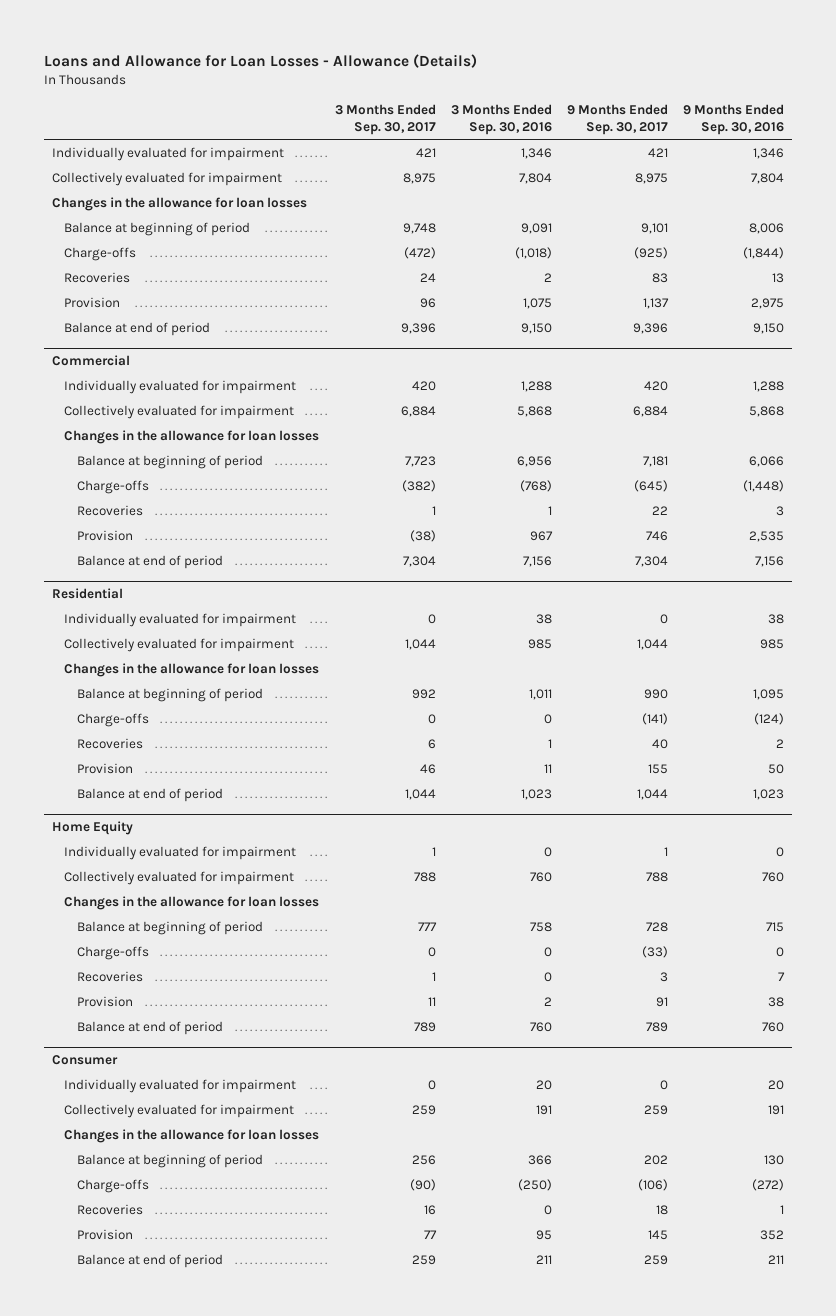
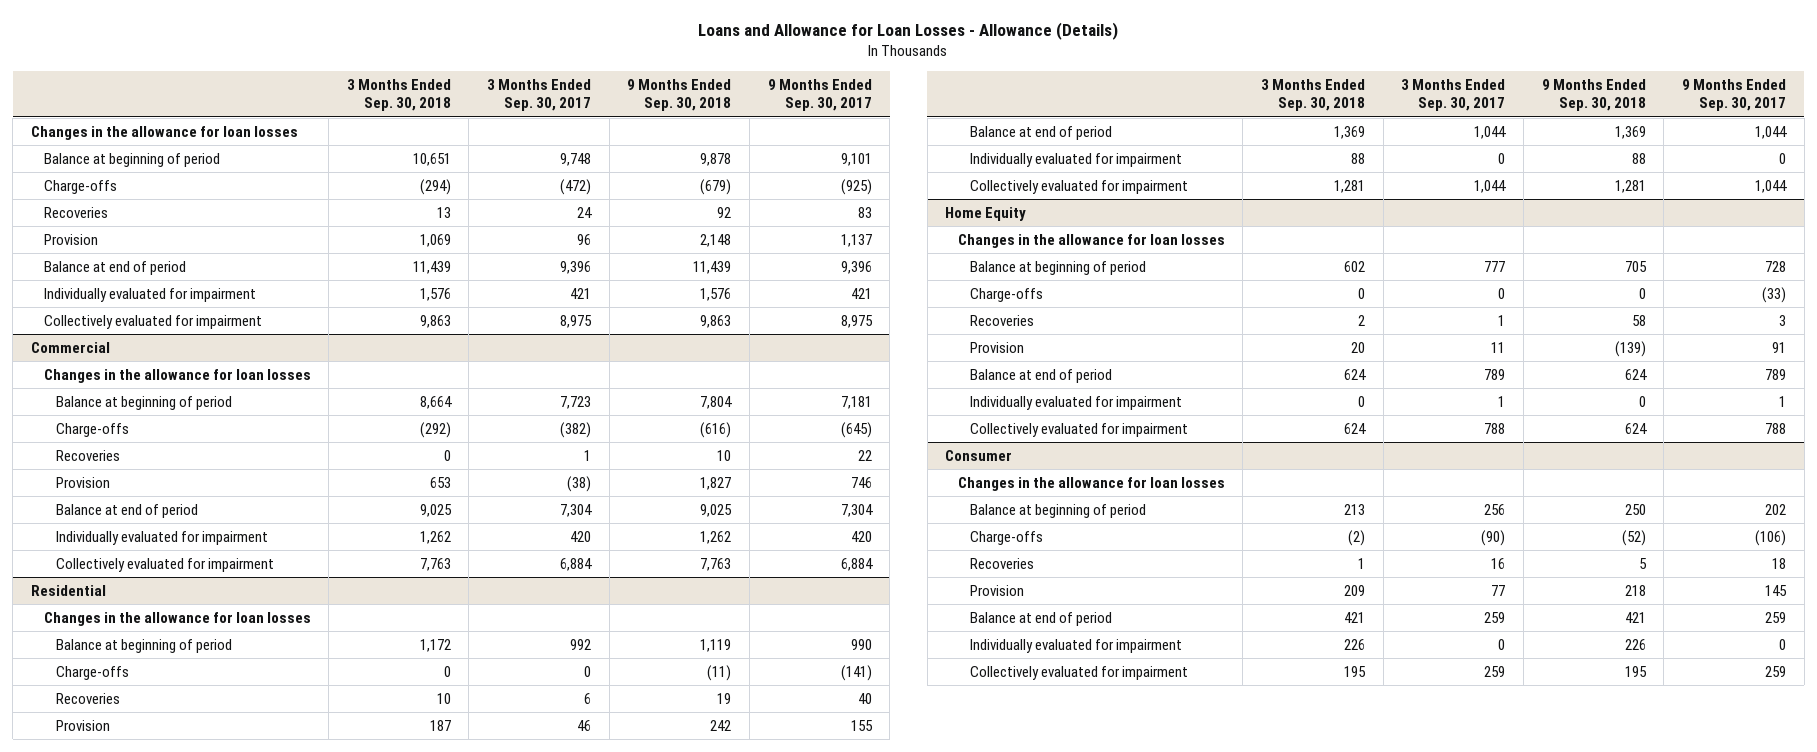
[450,104,552,136] 3 Months Ended Sep. 30, 2016 -> none
[682,104,784,136] 9 Months Ended Sep. 30, 2016 -> none
none -> [346,78,451,112] 3 Months Ended Sep. 30, 2018
none -> [627,78,732,112] 9 Months Ended Sep. 30, 2018
[51,146,284,161] Individually evaluated for impairment -> [43,287,256,302] Individually evaluated for impairment
[51,171,282,186] Collectively evaluated for impairment -> [43,314,262,329] Collectively evaluated for impairment
[64,379,297,394] Individually evaluated for impairment -> [56,530,269,545] Individually evaluated for impairment
[64,404,295,419] Collectively evaluated for impairment -> [56,557,275,572] Collectively evaluated for impairment
[64,612,297,627] Individually evaluated for impairment -> [970,152,1183,167] Individually evaluated for impairment
[64,637,295,652] Collectively evaluated for impairment -> [970,179,1189,194] Collectively evaluated for impairment
[64,845,297,860] Individually evaluated for impairment -> [970,395,1183,410] Individually evaluated for impairment
[64,870,295,885] Collectively evaluated for impairment -> [970,422,1189,437] Collectively evaluated for impairment
[64,1078,297,1093] Individually evaluated for impairment -> [970,638,1183,653] Individually evaluated for impairment
[64,1103,295,1118] Collectively evaluated for impairment -> [970,665,1189,680] Collectively evaluated for impairment

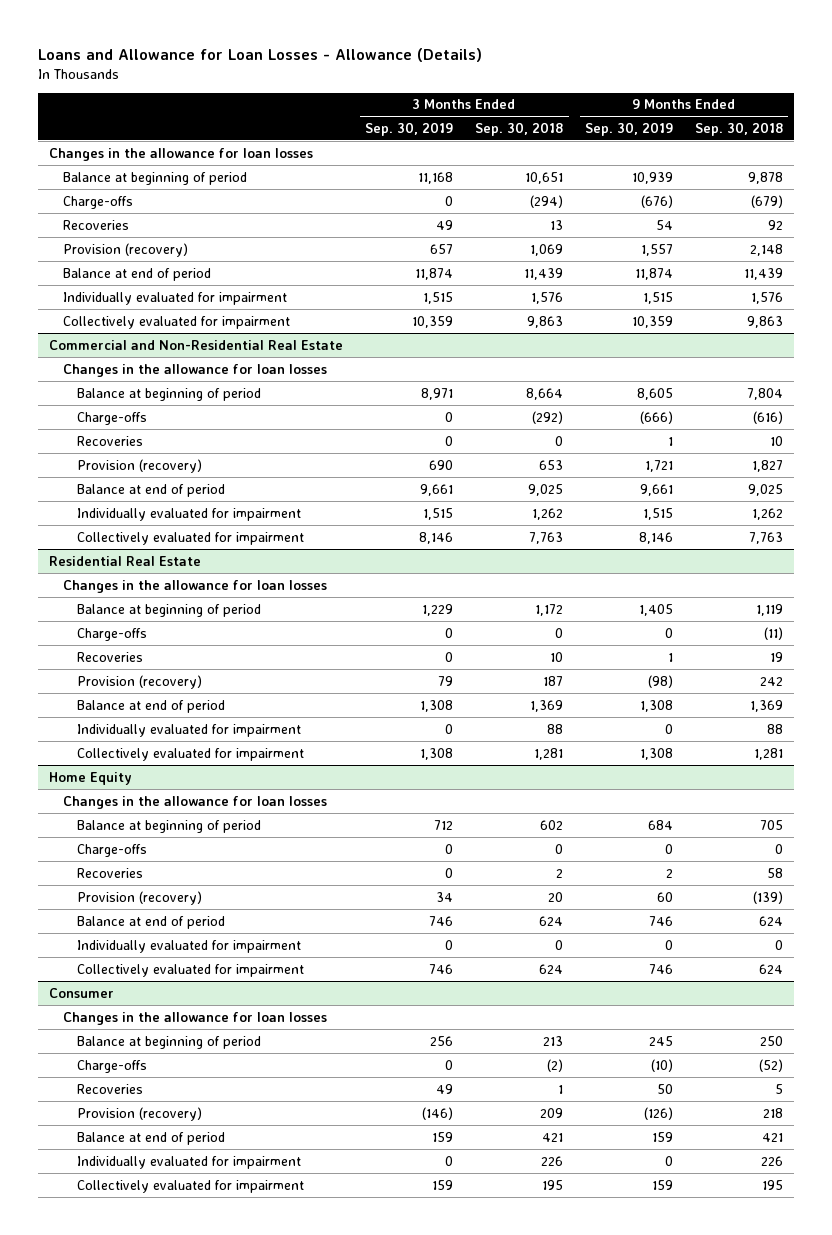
[487,78,592,112] 3 Months Ended Sep. 30, 2017 -> none
[767,78,872,112] 9 Months Ended Sep. 30, 2017 -> none
none -> [365,121,454,136] Sep. 30, 2019
none -> [585,121,674,136] Sep. 30, 2019
[43,233,98,245] Provision -> [62,242,188,257] Provision (recovery)
[30,341,110,353] Commercial -> [49,339,344,350] Commercial and Non-Residential Real Estate
[56,476,111,488] Provision -> [76,458,202,473] Provision (recovery)
[30,584,106,596] Residential -> [49,555,202,566] Residential Real Estate
[56,719,111,731] Provision -> [76,674,202,689] Provision (recovery)
[970,341,1025,353] Provision -> [76,890,202,905] Provision (recovery)
[970,584,1025,596] Provision -> [76,1106,202,1121] Provision (recovery)

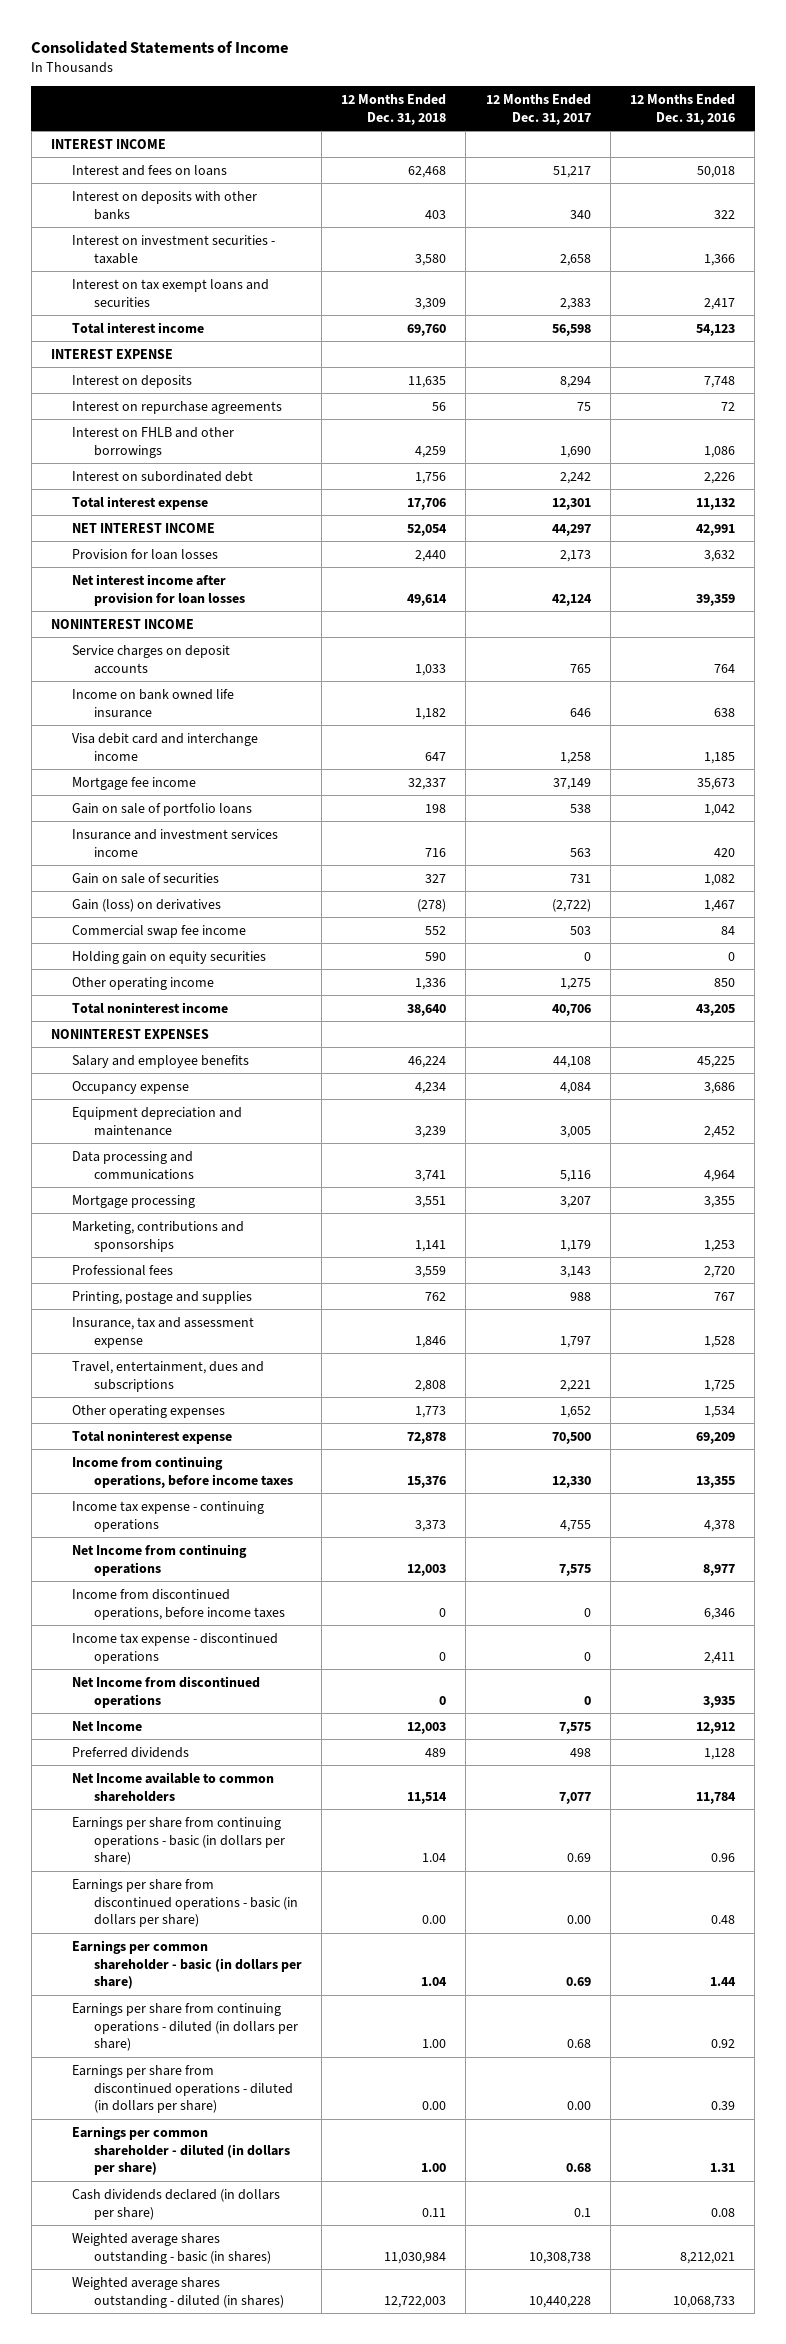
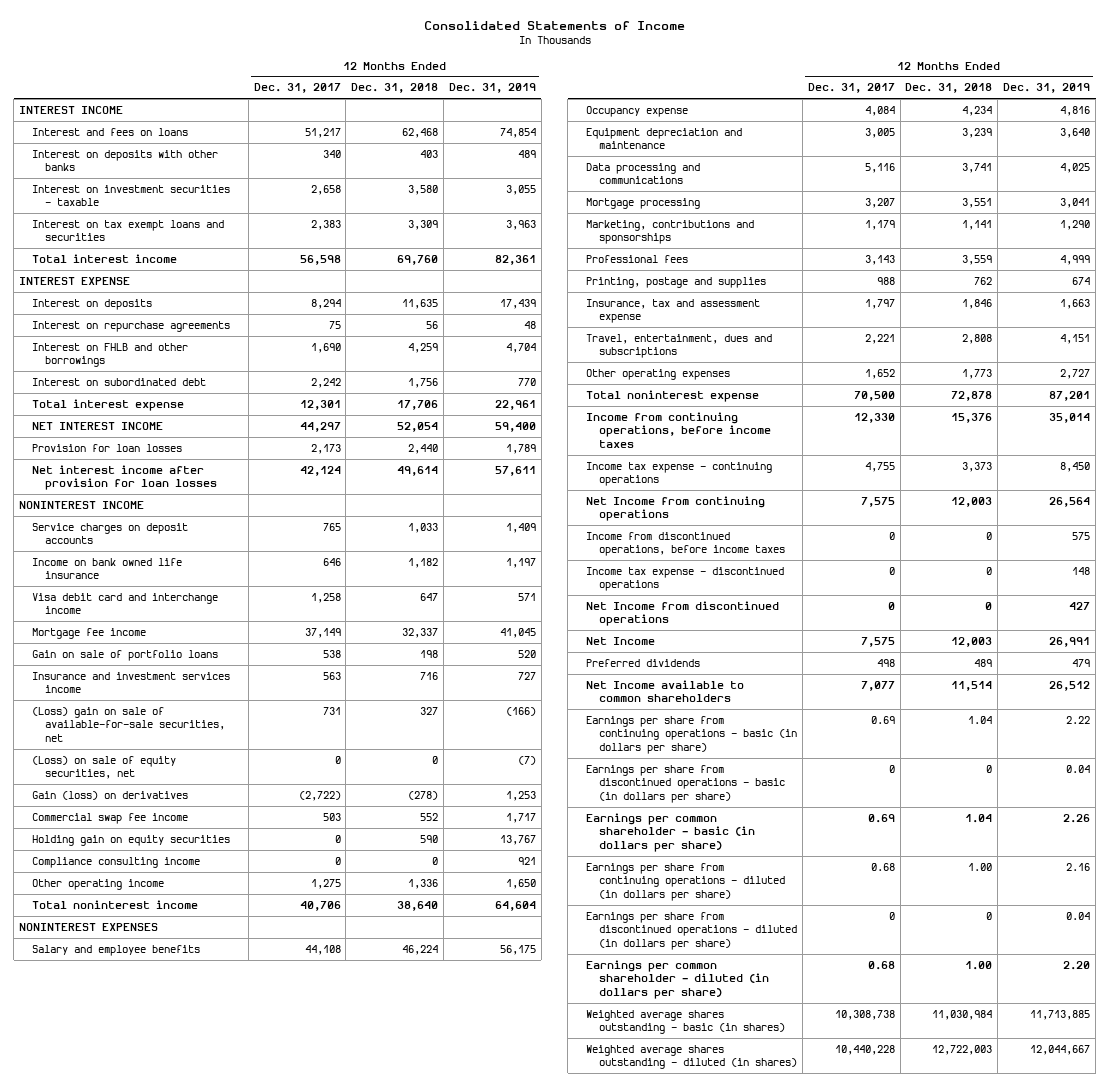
[629,94,735,125] 12 Months Ended Dec. 31, 2016 -> none
none -> [449,83,537,94] Dec. 31, 2019
[72,872,220,884] Gain on sale of securities -> [31,706,225,743] (Loss) gain on sale of available-for-sale securities, net
none -> [31,755,176,780] (Loss) on sale of equity securities, net
none -> [31,856,200,868] Compliance consulting income
[422,1915,447,1925] 0.00 -> [986,764,993,773] 0
[566,1915,591,1925] 0.00 -> [888,764,895,773] 0
[422,2101,447,2111] 0.00 -> [986,911,993,920] 0
[566,2101,591,2111] 0.00 -> [888,911,895,920] 0
[72,2188,281,2220] Cash dividends declared (in dollars per share) -> none

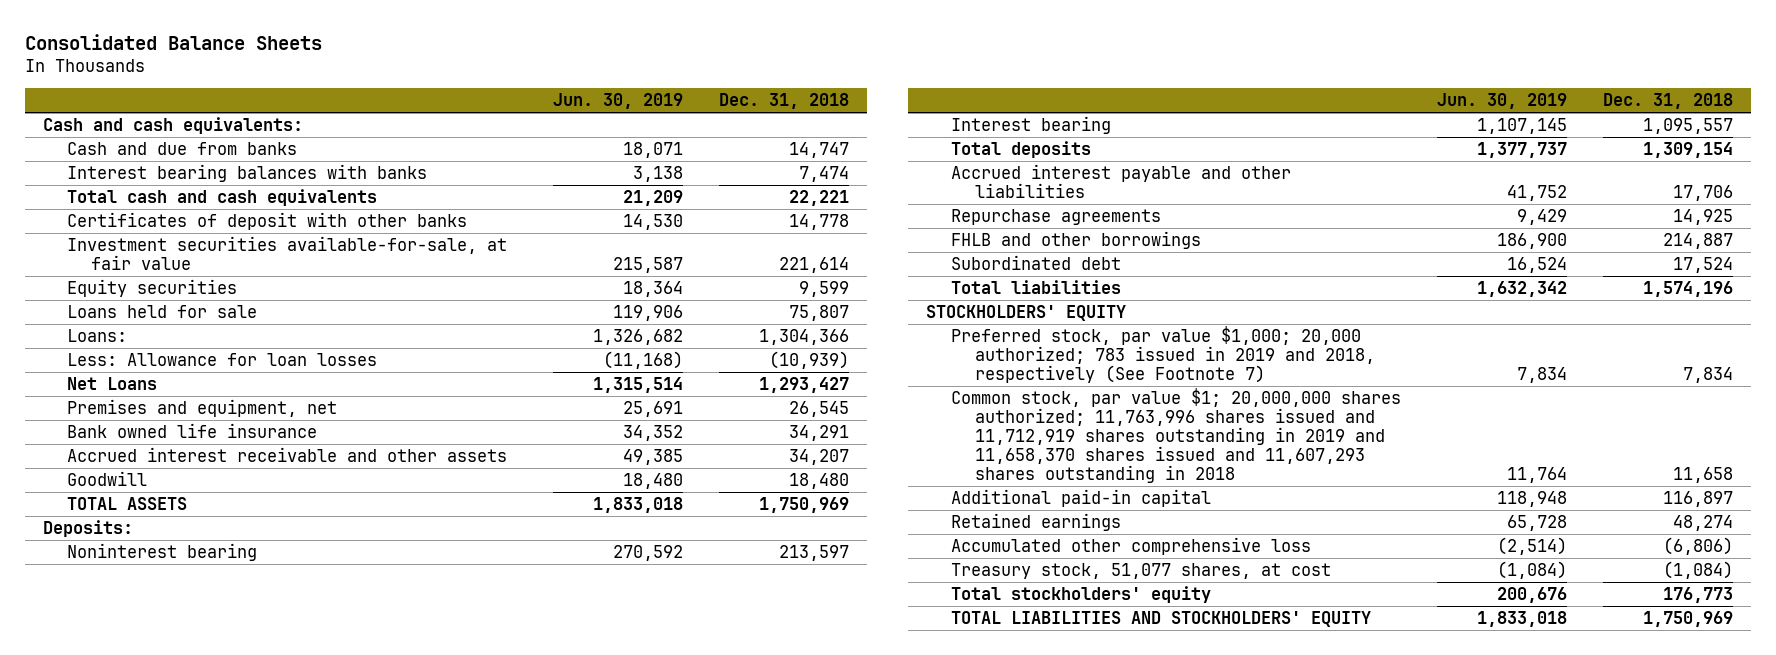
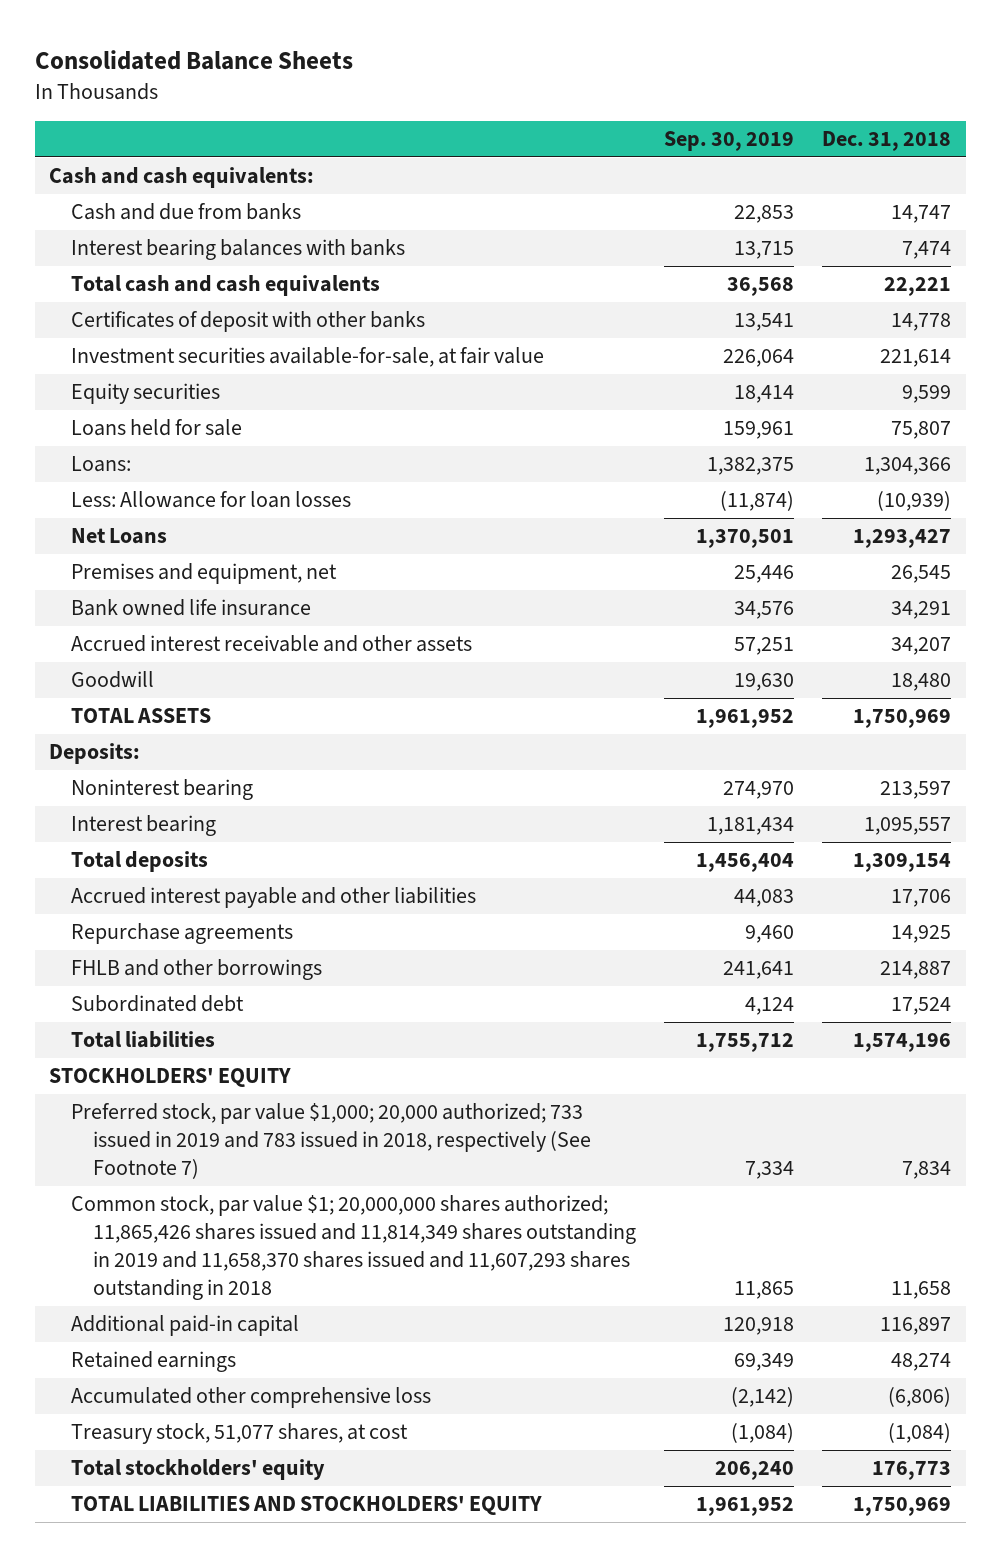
[553,93,684,110] Jun. 30, 2019 -> none
none -> [664,130,795,151] Sep. 30, 2019
[950,326,1376,384] Preferred stock, par value $1,000; 20,000 authorized; 783 issued in 2019 and 2018, respectively (See Footnote 7) -> [71,1103,592,1180] Preferred stock, par value $1,000; 20,000 authorized; 733 issued in 2019 and 783 issued in 2018, respectively (See Footnote 7)
[950,388,1401,484] Common stock, par value $1; 20,000,000 shares authorized; 11,763,996 shares issued and 11,712,919 shares outstanding in 2019 and 11,658,370 shares issued and 11,607,293 shares outstanding in 2018 -> [71,1195,637,1301] Common stock, par value $1; 20,000,000 shares authorized; 11,865,426 shares issued and 11,814,349 shares outstanding in 2019 and 11,658,370 shares issued and 11,607,293 shares outstanding in 2018

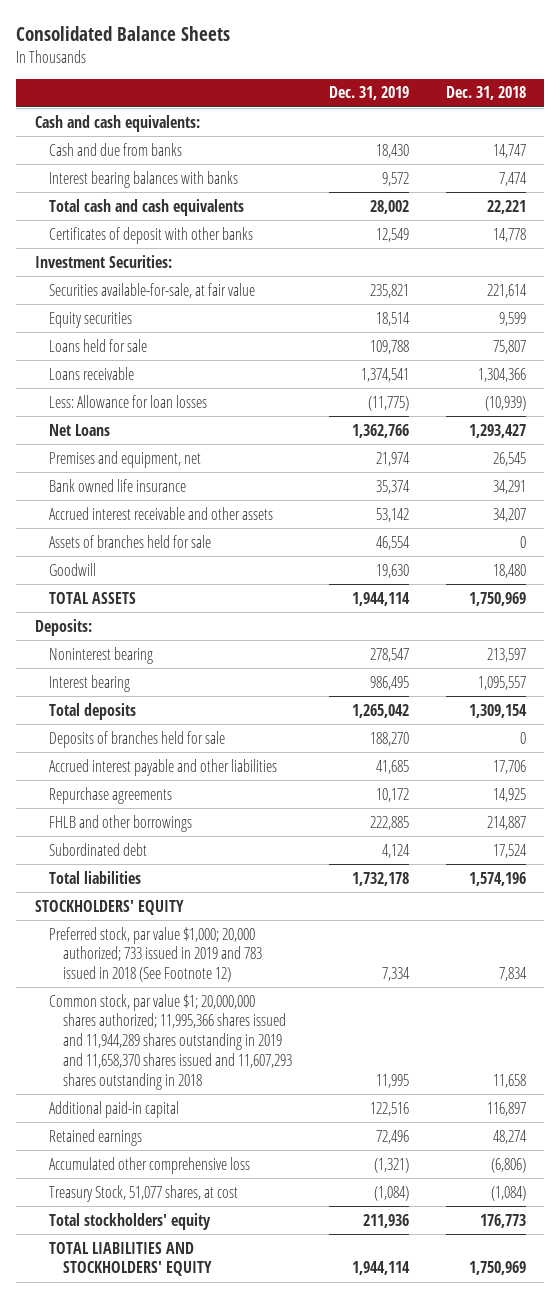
[664,130,795,151] Sep. 30, 2019 -> none
none -> [328,86,409,101] Dec. 31, 2019
none -> [34,254,172,268] Investment Securities:
[71,347,545,368] Investment securities available-for-sale, at fair value -> [48,282,255,298] Securities available-for-sale, at fair value
[71,456,132,473] Loans: -> [48,366,134,380] Loans receivable
none -> [48,534,211,548] Assets of branches held for sale
none -> [48,730,225,748] Deposits of branches held for sale
[71,1103,592,1180] Preferred stock, par value $1,000; 20,000 authorized; 733 issued in 2019 and 783 issued in 2018, respectively (See Footnote 7) -> [48,926,262,983] Preferred stock, par value $1,000; 20,000 authorized; 733 issued in 2019 and 783 issued in 2018 (See Footnote 12)
[71,1195,637,1301] Common stock, par value $1; 20,000,000 shares authorized; 11,865,426 shares issued and 11,814,349 shares outstanding in 2019 and 11,658,370 shares issued and 11,607,293 shares outstanding in 2018 -> [48,993,292,1090] Common stock, par value $1; 20,000,000 shares authorized; 11,995,366 shares issued and 11,944,289 shares outstanding in 2019 and 11,658,370 shares issued and 11,607,293 shares outstanding in 2018
[71,1423,409,1445] Treasury stock, 51,077 shares, at cost -> [48,1184,238,1202] Treasury Stock, 51,077 shares, at cost

